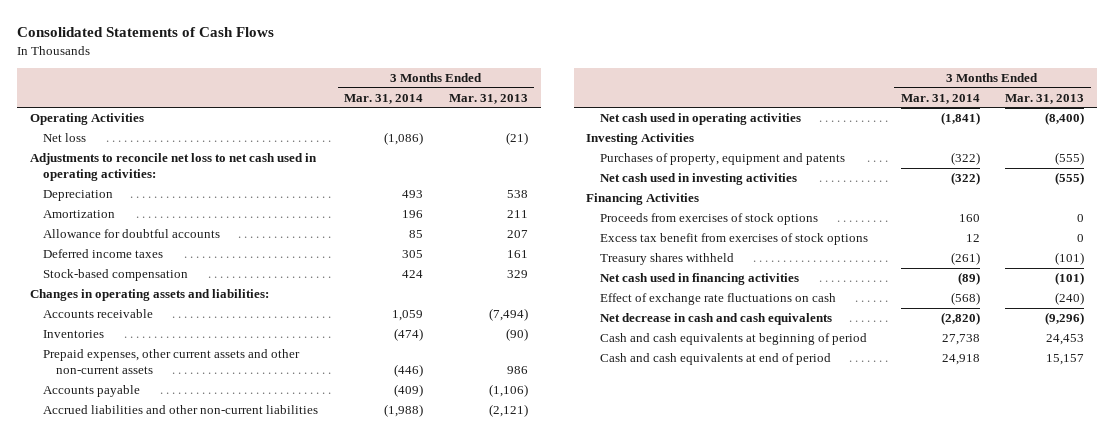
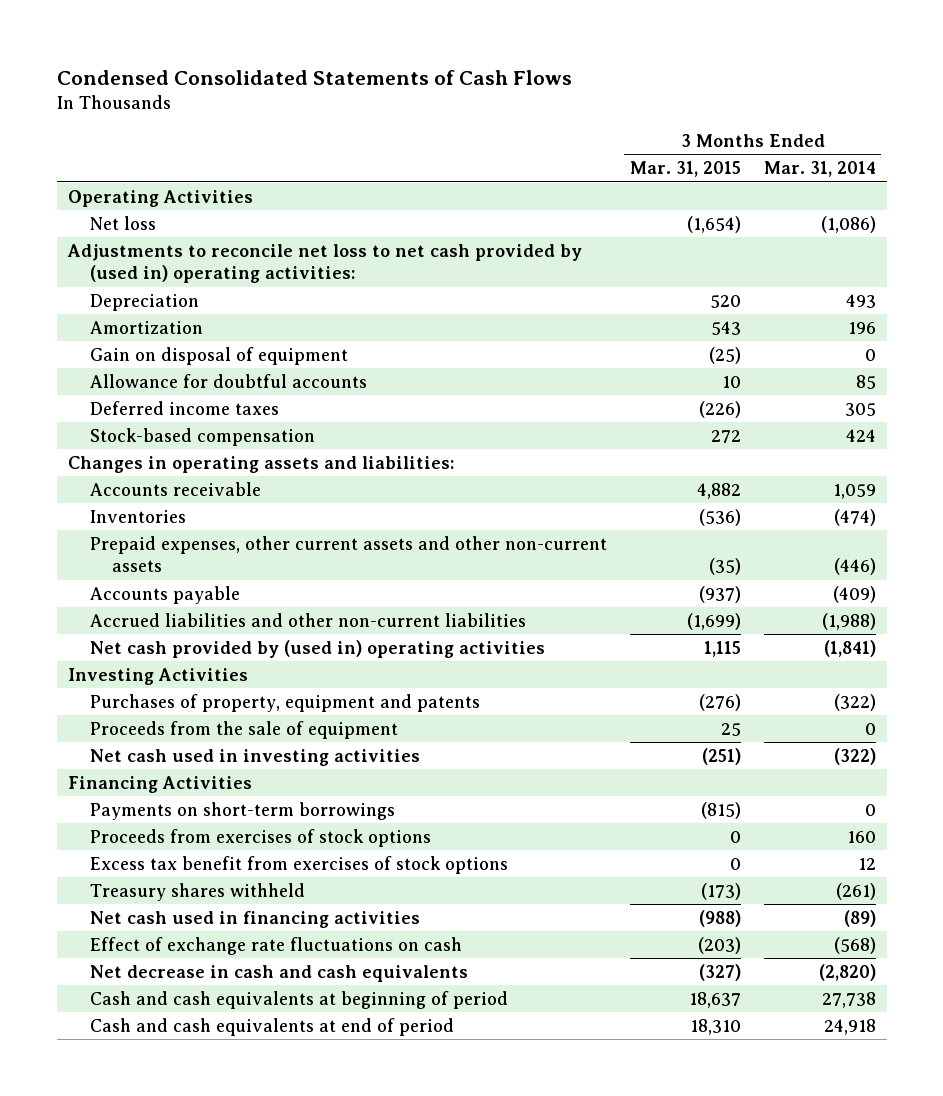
[17,27,275,38] Consolidated Statements of Cash Flows -> [56,69,572,85] Condensed Consolidated Statements of Cash Flows
[448,93,528,104] Mar. 31, 2013 -> none
none -> [629,161,741,178] Mar. 31, 2015
[29,153,317,182] Adjustments to reconcile net loss to net cash used in operating activities: -> [66,243,582,284] Adjustments to reconcile net loss to net cash provided by (used in) operating activities:
none -> [89,346,348,365] Gain on disposal of equipment
[599,113,801,126] Net cash used in operating activities -> [89,639,545,658] Net cash provided by (used in) operating activities
none -> [89,720,398,739] Proceeds from the sale of equipment
none -> [89,801,395,820] Payments on short-term borrowings

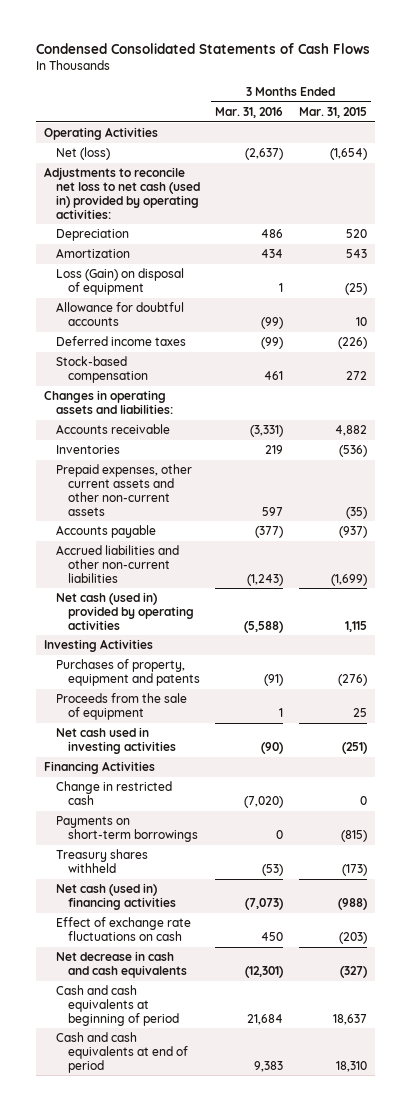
[763,161,876,178] Mar. 31, 2014 -> none
none -> [215,106,284,118] Mar. 31, 2016
[89,215,156,230] Net loss -> [55,147,110,161] Net (loss)
[66,243,582,284] Adjustments to reconcile net loss to net cash provided by (used in) operating activities: -> [43,167,200,219] Adjustments to reconcile net loss to net cash (used in) provided by operating activities:
[89,346,348,365] Gain on disposal of equipment -> [55,268,184,295] Loss (Gain) on disposal of equipment
[89,639,545,658] Net cash provided by (used in) operating activities -> [55,592,194,630] Net cash (used in) provided by operating activities
none -> [55,781,172,805] Change in restricted cash
[89,828,431,847] Proceeds from exercises of stock options -> none
[89,855,508,874] Excess tax benefit from exercises of stock options -> none
[89,910,420,928] Net cash used in financing activities -> [55,883,176,910] Net cash (used in) financing activities

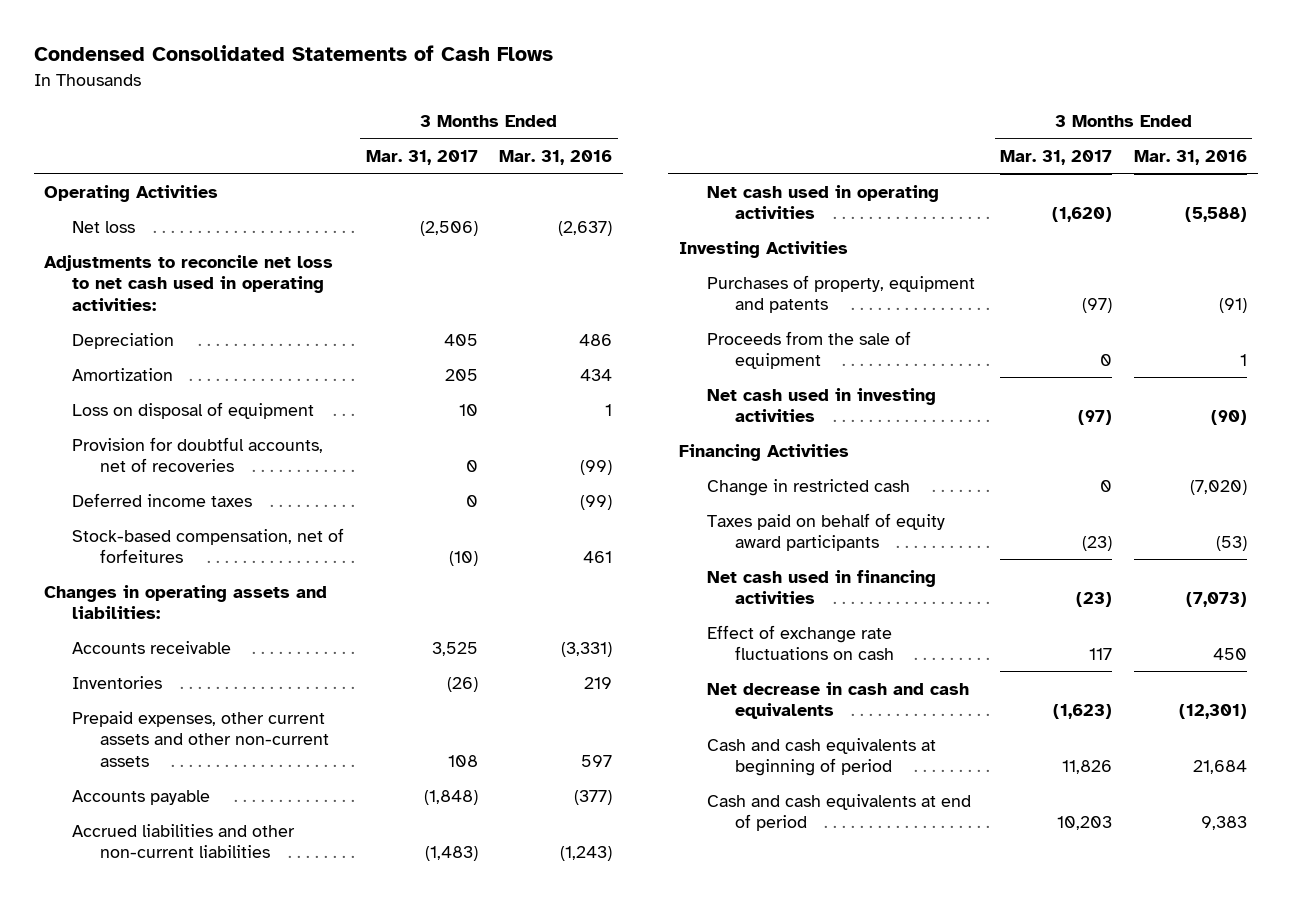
[298,106,367,118] Mar. 31, 2015 -> none
none -> [365,149,478,165] Mar. 31, 2017
[55,147,110,161] Net (loss) -> [72,220,136,233] Net loss
[43,167,200,219] Adjustments to reconcile net loss to net cash (used in) provided by operating activities: -> [44,254,334,311] Adjustments to reconcile net loss to net cash used in operating activities:
[55,268,184,295] Loss (Gain) on disposal of equipment -> [72,401,315,419] Loss on disposal of equipment
[55,302,184,326] Allowance for doubtful accounts -> [72,436,324,473] Provision for doubtful accounts, net of recoveries
[55,356,148,383] Stock-based compensation -> [72,527,345,564] Stock-based compensation, net of forfeitures
[55,592,194,630] Net cash (used in) provided by operating activities -> [706,184,939,220] Net cash used in operating activities
[55,816,198,842] Payments on short-term borrowings -> none
[55,849,148,873] Treasury shares withheld -> [706,512,945,552] Taxes paid on behalf of equity award participants
[55,883,176,910] Net cash (used in) financing activities -> [706,569,936,605] Net cash used in financing activities

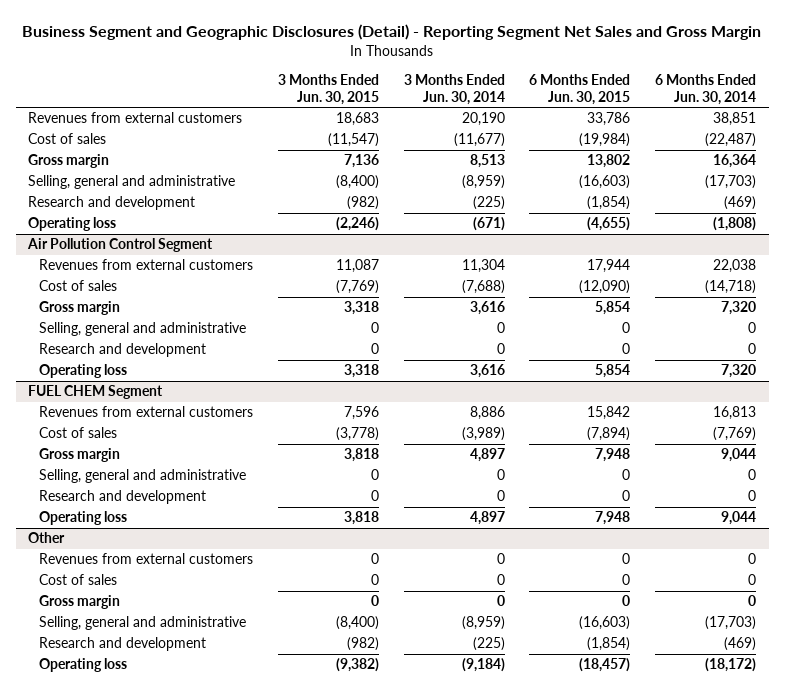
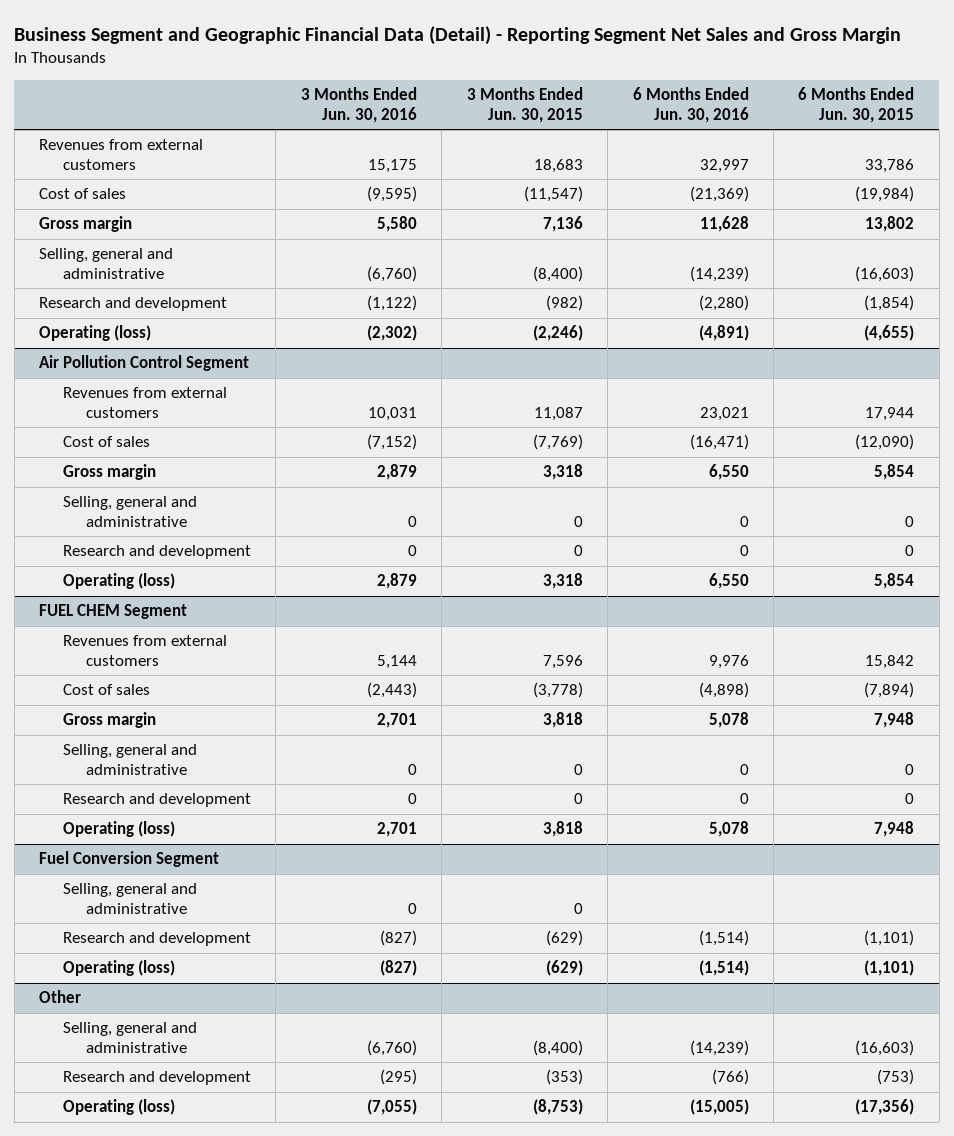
[22,24,762,41] Business Segment and Geographic Disclosures (Detail) - Reporting Segment Net Sales and Gross Margin -> [14,25,902,45] Business Segment and Geographic Financial Data (Detail) - Reporting Segment Net Sales and Gross Margin
[403,74,505,105] 3 Months Ended Jun. 30, 2014 -> none
[655,74,757,105] 6 Months Ended Jun. 30, 2014 -> none
none -> [300,87,417,123] 3 Months Ended Jun. 30, 2016
none -> [632,87,749,123] 6 Months Ended Jun. 30, 2016
[28,217,117,232] Operating loss -> [39,325,152,342] Operating (loss)
[38,364,127,379] Operating loss -> [62,573,175,590] Operating (loss)
[38,511,127,526] Operating loss -> [62,821,175,838] Operating (loss)
none -> [39,851,220,868] Fuel Conversion Segment
none -> [62,883,197,914] Selling, general and administrative
none -> [62,932,251,947] Research and development
none -> [62,960,175,977] Operating (loss)
[38,553,253,565] Revenues from external customers -> none
[38,574,117,586] Cost of sales -> none
[38,595,120,610] Gross margin -> none
[346,637,379,652] (982) -> [545,1069,583,1086] (353)
[587,637,631,652] (1,854) -> [877,1069,915,1086] (753)
[38,658,127,673] Operating loss -> [62,1099,175,1116] Operating (loss)
[335,658,379,673] (9,382) -> [532,1099,583,1116] (8,753)
[579,658,631,673] (18,457) -> [855,1099,915,1116] (17,356)

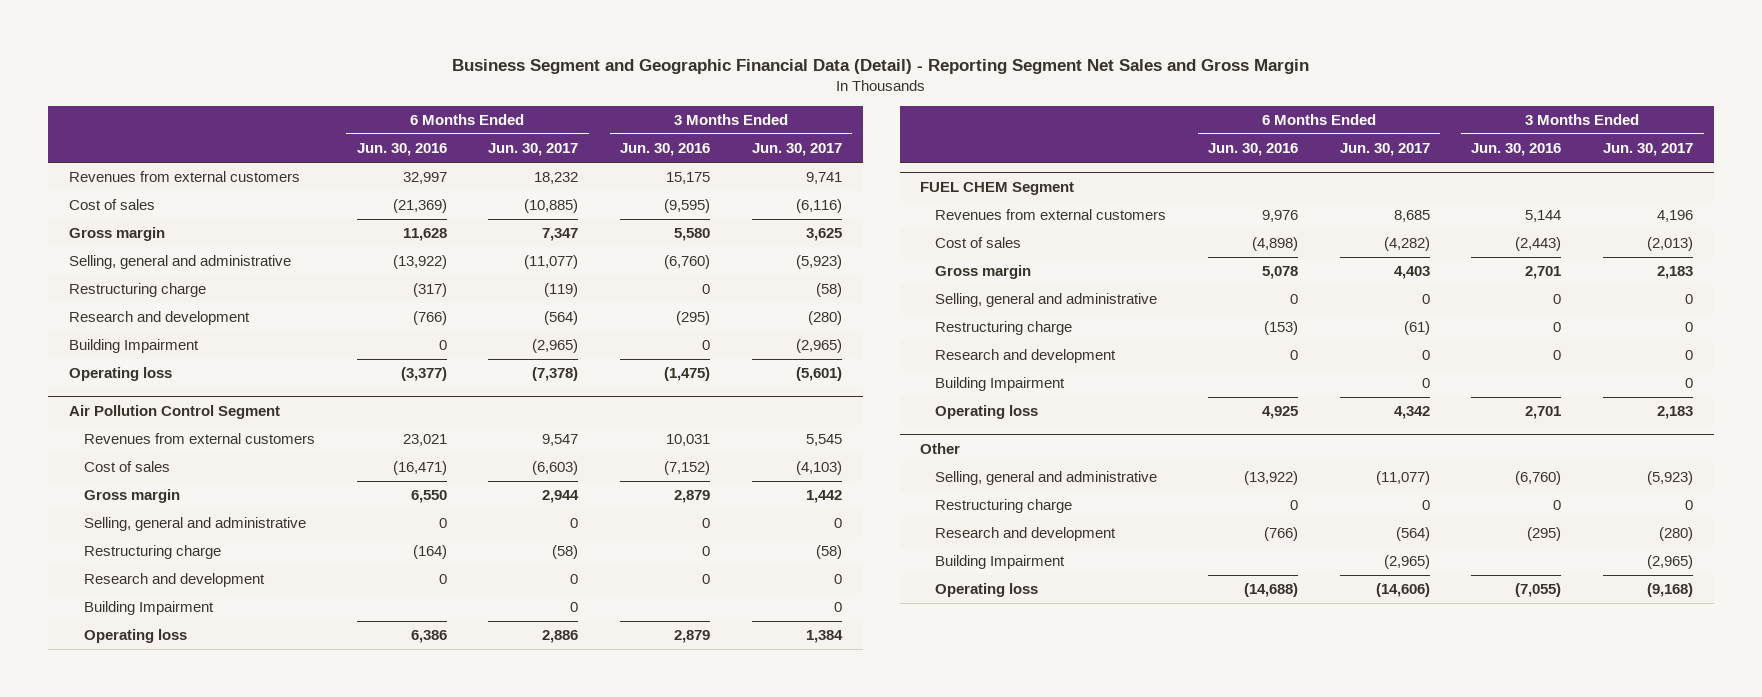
[466,87,583,123] 3 Months Ended Jun. 30, 2015 -> none
[798,87,915,123] 6 Months Ended Jun. 30, 2015 -> none
none -> [488,143,579,157] Jun. 30, 2017
none -> [751,143,842,157] Jun. 30, 2017
[689,265,749,282] (14,239) -> [392,255,447,270] (13,922)
none -> [69,283,207,298] Restructuring charge
[366,295,417,312] (1,122) -> [676,311,711,326] (295)
[698,295,749,312] (2,280) -> [412,311,447,326] (766)
none -> [69,339,200,354] Building Impairment
[39,325,152,342] Operating (loss) -> [69,367,173,382] Operating loss
[366,325,417,342] (2,302) -> [664,367,711,382] (1,475)
[698,325,749,342] (4,891) -> [400,367,447,382] (3,377)
none -> [83,545,221,560] Restructuring charge
none -> [83,601,214,616] Building Impairment
[62,573,175,590] Operating (loss) -> [83,629,187,644] Operating loss
[708,573,749,590] 6,550 -> [410,630,447,644] 6,386
none -> [935,321,1073,336] Restructuring charge
[39,851,220,868] Fuel Conversion Segment -> none
[62,883,197,914] Selling, general and administrative -> none
[62,932,251,947] Research and development -> none
[62,960,175,977] Operating (loss) -> none
none -> [935,377,1066,392] Building Impairment
[62,821,175,838] Operating (loss) -> [935,405,1039,420] Operating loss
[708,821,749,838] 5,078 -> [1262,406,1299,420] 4,925
[689,1039,749,1056] (14,239) -> [1244,471,1299,486] (13,922)
none -> [935,499,1073,514] Restructuring charge
none -> [935,555,1066,570] Building Impairment
[62,1099,175,1116] Operating (loss) -> [935,583,1039,598] Operating loss
[689,1099,749,1116] (15,005) -> [1244,583,1299,598] (14,688)

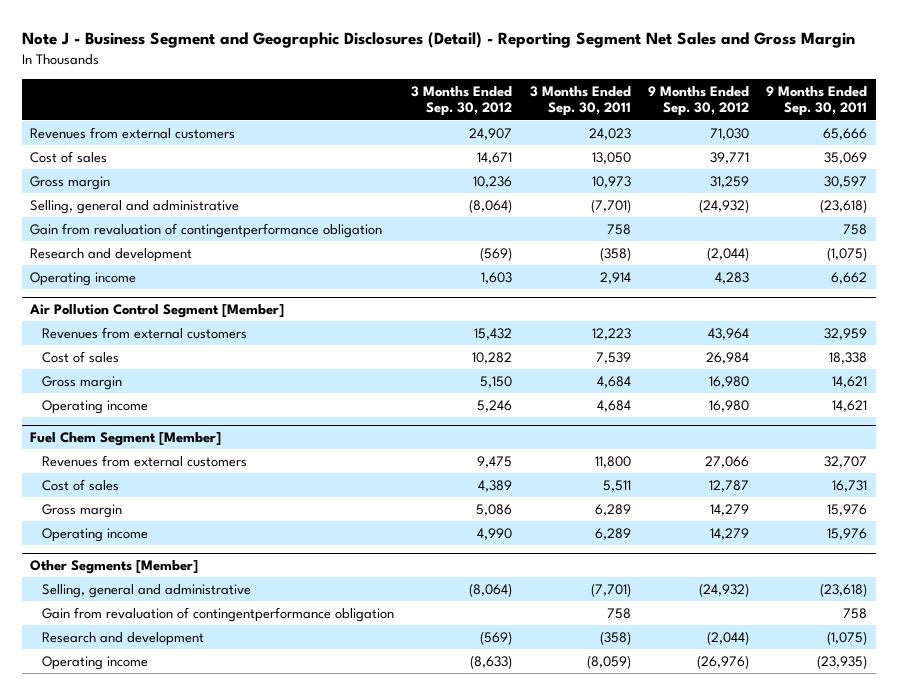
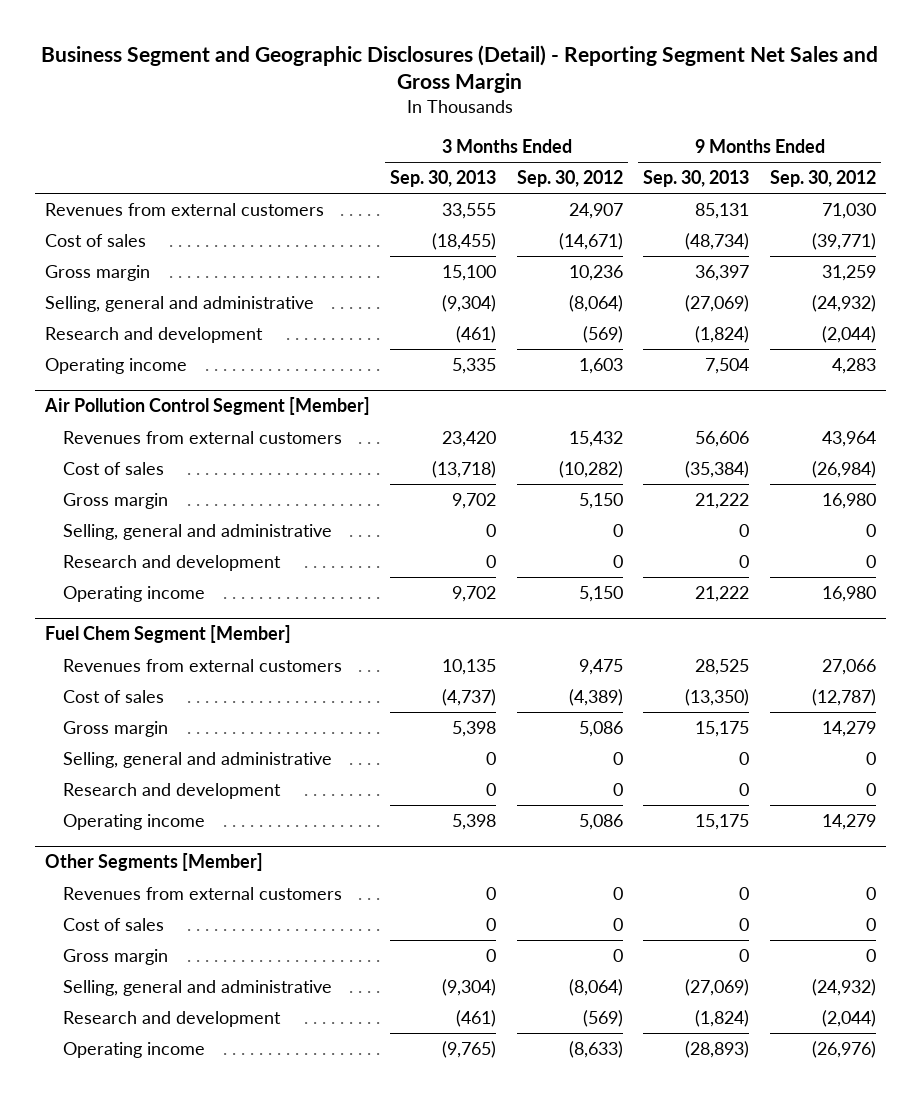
[21,32,855,49] Note J - Business Segment and Geographic Disclosures (Detail) - Reporting Segment Net Sales and Gross Margin -> [41,44,879,94] Business Segment and Geographic Disclosures (Detail) - Reporting Segment Net Sales and Gross Margin
[529,85,631,117] 3 Months Ended Sep. 30, 2011 -> none
[766,85,868,117] 9 Months Ended Sep. 30, 2011 -> none
none -> [390,170,497,188] Sep. 30, 2013
none -> [643,170,750,188] Sep. 30, 2013
[477,151,513,164] 14,671 -> [558,233,623,251] (14,671)
[710,151,750,164] 39,771 -> [811,233,876,251] (39,771)
[30,222,383,238] Gain from revaluation of contingentperformance obligation -> none
[472,351,513,364] 10,282 -> [558,461,623,479] (10,282)
[706,351,750,364] 26,984 -> [811,461,876,479] (26,984)
none -> [62,524,332,541] Selling, general and administrative
none -> [62,555,281,572] Research and development
[477,399,513,412] 5,246 -> [578,586,623,603] 5,150
[478,479,513,492] 4,389 -> [568,689,623,707] (4,389)
[709,479,750,492] 12,787 -> [811,689,876,707] (12,787)
none -> [62,752,332,769] Selling, general and administrative
none -> [62,783,281,800] Research and development
[477,527,513,540] 4,990 -> [578,814,623,831] 5,086
none -> [62,887,342,901] Revenues from external customers
none -> [62,918,164,932] Cost of sales
none -> [62,949,168,966] Gross margin
[41,606,394,622] Gain from revaluation of contingentperformance obligation -> none

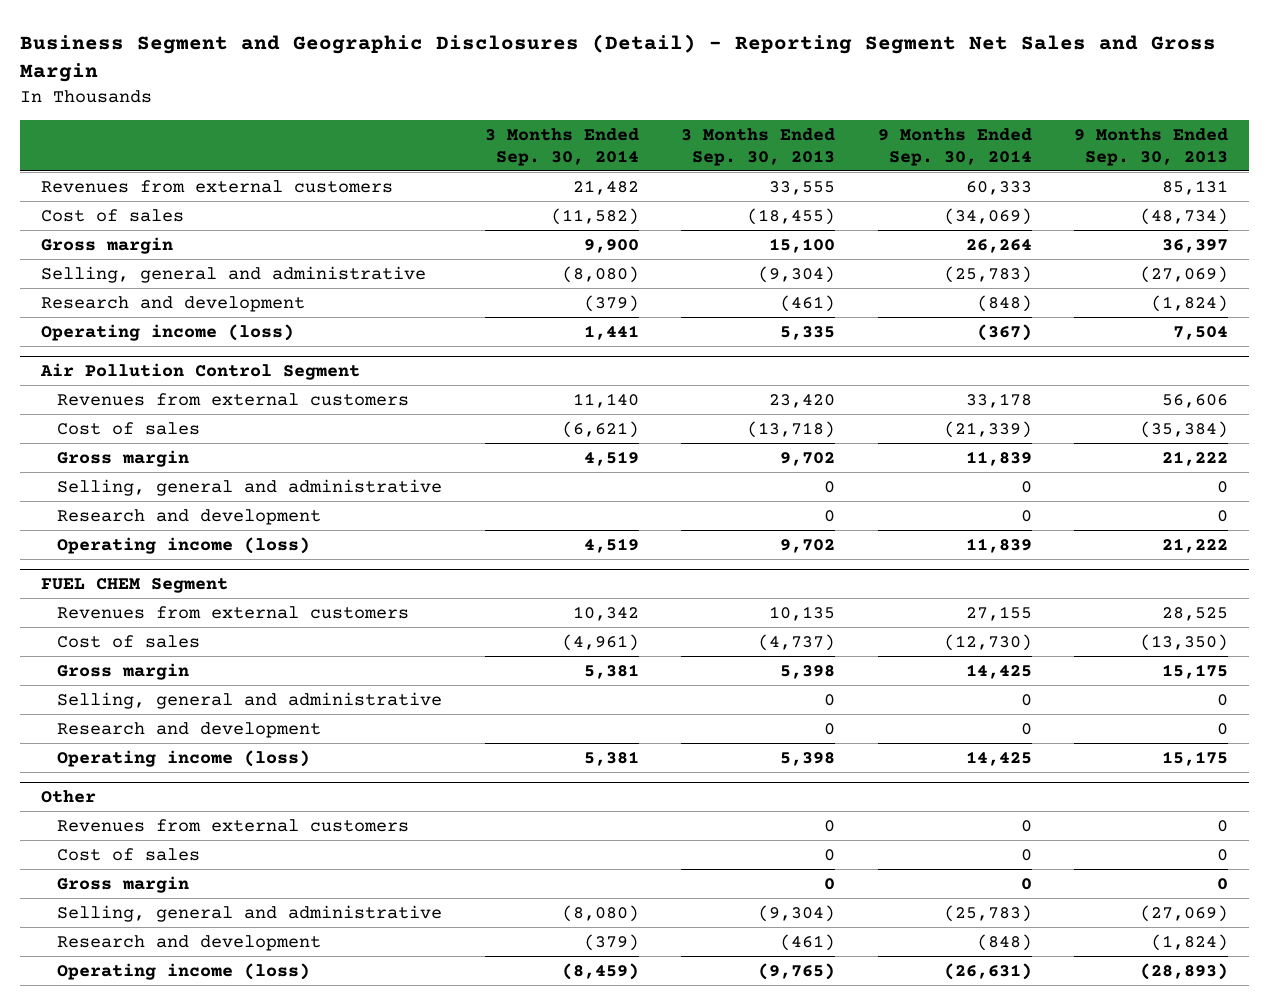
[516,170,623,188] Sep. 30, 2012 -> none
[769,170,876,188] Sep. 30, 2012 -> none
none -> [484,128,639,166] 3 Months Ended Sep. 30, 2014
none -> [877,128,1032,166] 9 Months Ended Sep. 30, 2014
[44,358,187,375] Operating income -> [41,323,295,341] Operating income (loss)
[43,397,370,416] Air Pollution Control Segment [Member] -> [40,363,361,381] Air Pollution Control Segment
[62,586,205,603] Operating income -> [57,536,311,554] Operating income (loss)
[44,625,291,644] Fuel Chem Segment [Member] -> [41,578,229,594] FUEL CHEM Segment
[44,853,263,872] Other Segments [Member] -> none
[62,814,205,831] Operating income -> [57,749,311,767] Operating income (loss)
none -> [41,790,97,804] Other
[62,1042,205,1059] Operating income -> [57,962,311,980] Operating income (loss)

